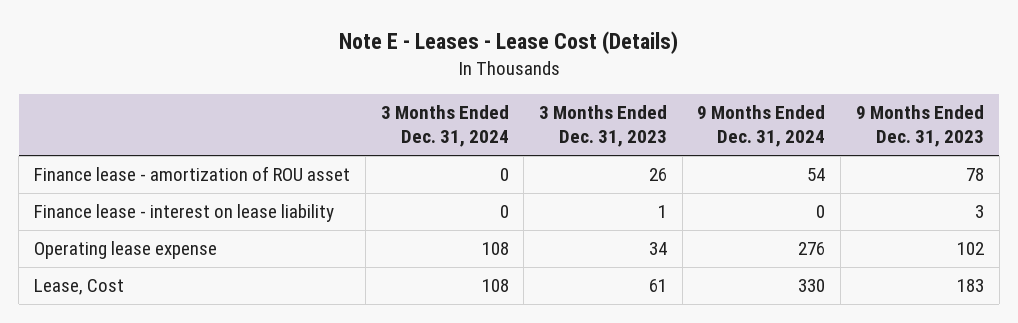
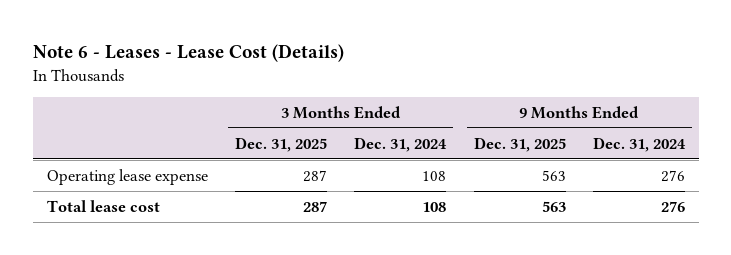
[339,30,679,54] Note E - Leases - Lease Cost (Details) -> [32,44,344,63] Note 6 - Leases - Lease Cost (Details)
[539,105,668,148] 3 Months Ended Dec. 31, 2023 -> none
[855,105,984,148] 9 Months Ended Dec. 31, 2023 -> none
none -> [234,136,327,152] Dec. 31, 2025
none -> [473,136,566,152] Dec. 31, 2025
[34,166,351,182] Finance lease - amortization of ROU asset -> none
[34,204,335,223] Finance lease - interest on lease liability -> none
[34,279,125,296] Lease, Cost -> [46,199,160,212] Total lease cost
[798,279,826,293] 330 -> [660,200,685,212] 276

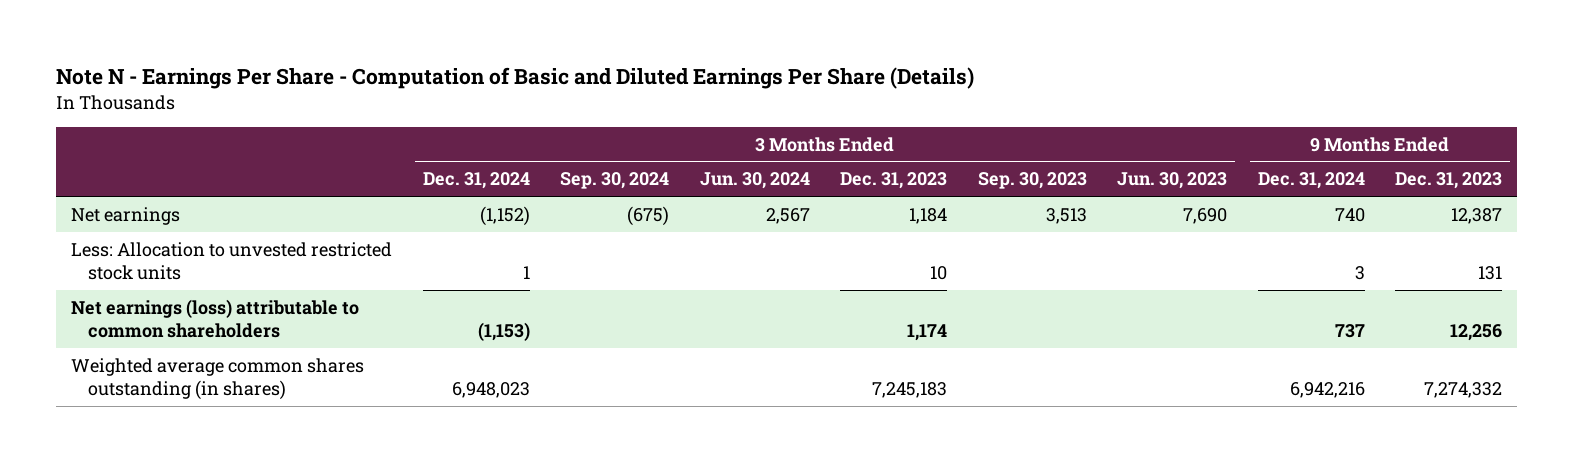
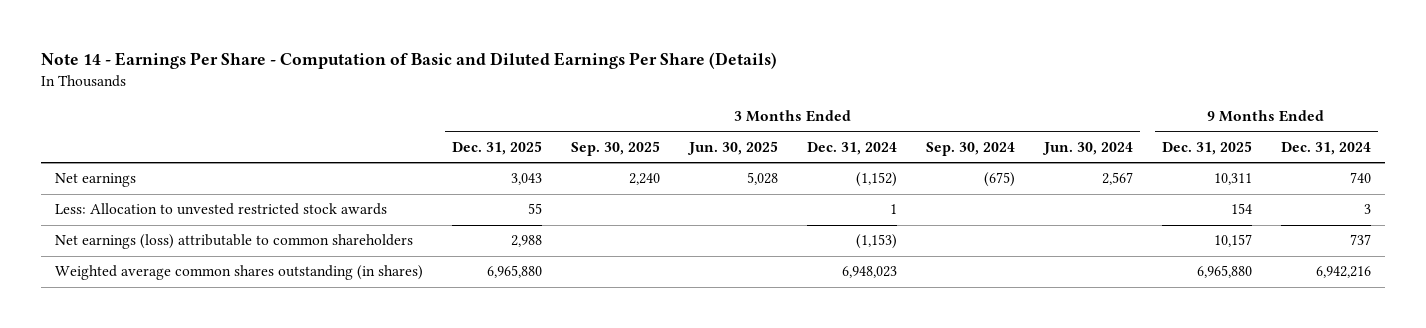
[56,67,975,90] Note N - Earnings Per Share - Computation of Basic and Diluted Earnings Per Share (Details) -> [40,51,777,69] Note 14 - Earnings Per Share - Computation of Basic and Diluted Earnings Per Share (Details)
[840,172,948,190] Dec. 31, 2023 -> none
[977,172,1087,190] Sep. 30, 2023 -> none
[1117,172,1228,190] Jun. 30, 2023 -> none
[1395,172,1503,190] Dec. 31, 2023 -> none
none -> [452,141,543,156] Dec. 31, 2025
none -> [571,141,661,157] Sep. 30, 2025
none -> [687,141,779,156] Jun. 30, 2025
none -> [1161,141,1252,156] Dec. 31, 2025
[71,241,393,280] Less: Allocation to unvested restricted stock units -> [55,203,388,216] Less: Allocation to unvested restricted stock awards

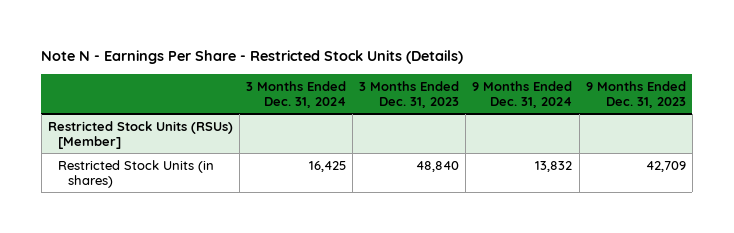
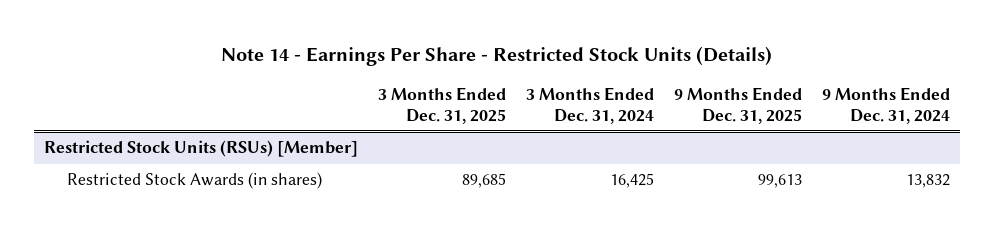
[41,50,464,65] Note N - Earnings Per Share - Restricted Stock Units (Details) -> [220,45,772,66] Note 14 - Earnings Per Share - Restricted Stock Units (Details)
[359,80,460,108] 3 Months Ended Dec. 31, 2023 -> none
[585,80,686,108] 9 Months Ended Dec. 31, 2023 -> none
none -> [377,86,506,124] 3 Months Ended Dec. 31, 2025
none -> [674,86,803,124] 9 Months Ended Dec. 31, 2025
[57,159,214,188] Restricted Stock Units (in shares) -> [67,172,323,190] Restricted Stock Awards (in shares)

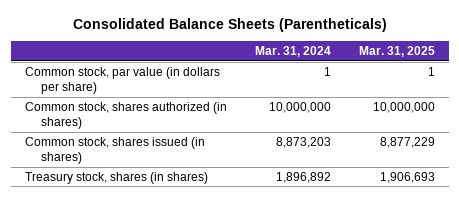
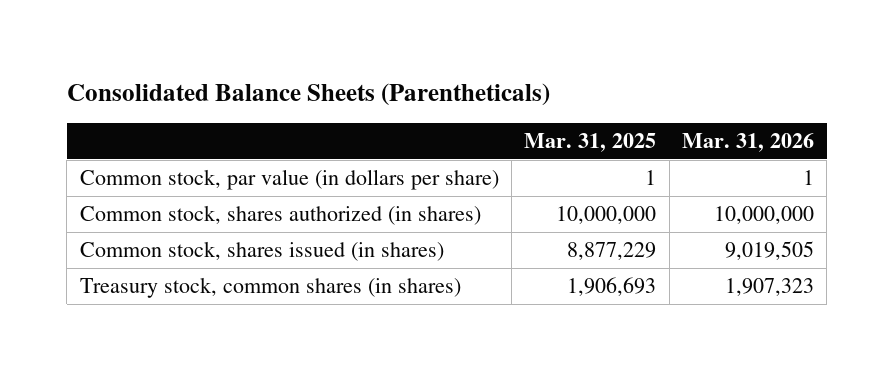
[254,46,331,58] Mar. 31, 2024 -> none
none -> [682,132,815,152] Mar. 31, 2026
[24,171,208,184] Treasury stock, shares (in shares) -> [79,277,461,299] Treasury stock, common shares (in shares)

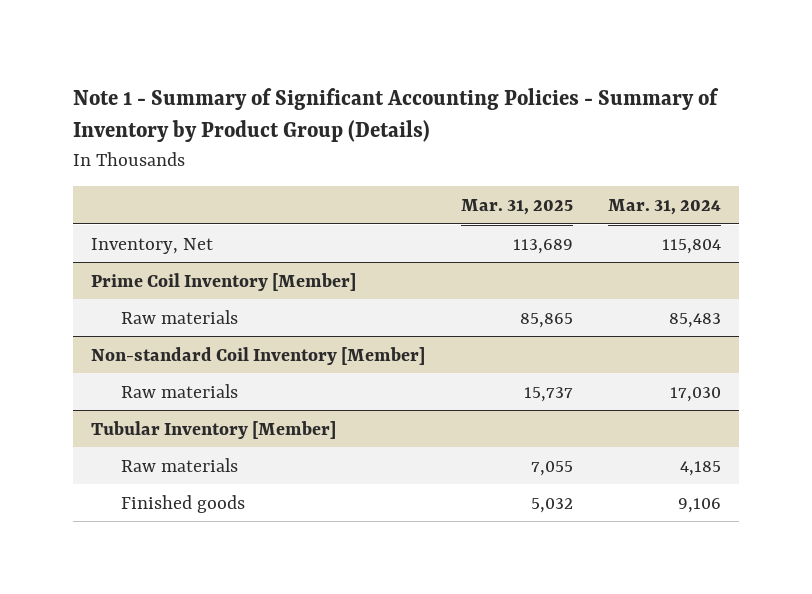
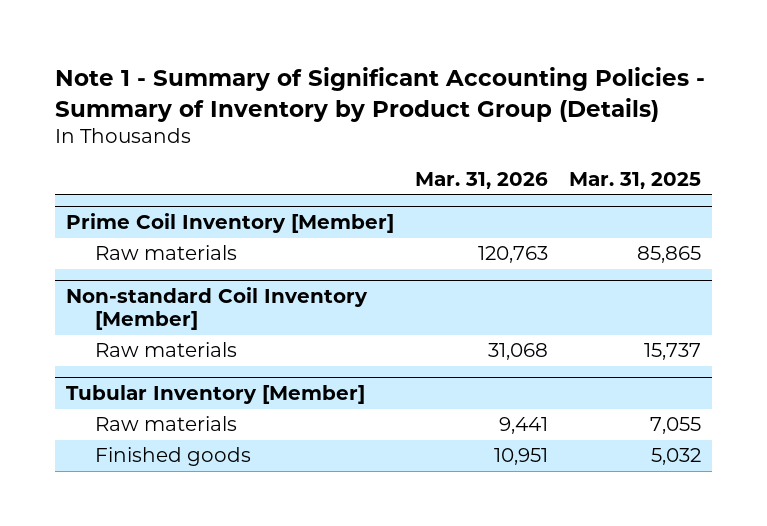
[608,198,722,215] Mar. 31, 2024 -> none
none -> [415,171,549,189] Mar. 31, 2026
[90,237,213,254] Inventory, Net -> none

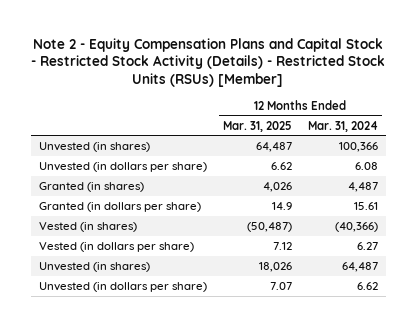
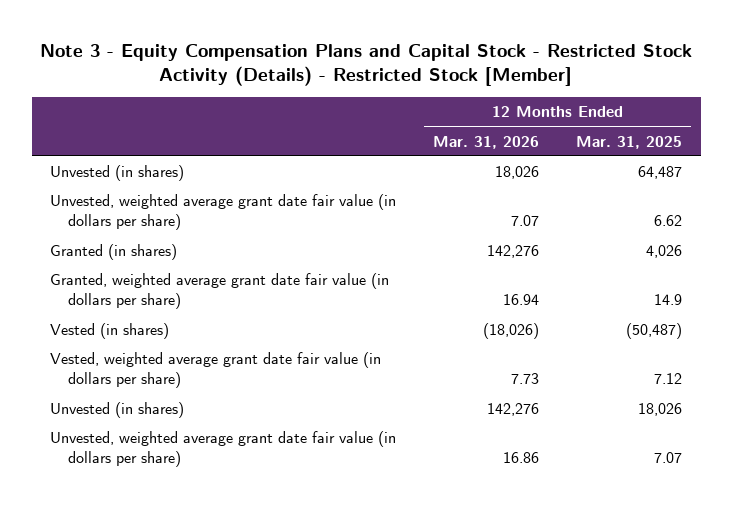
[31,37,386,88] Note 2 - Equity Compensation Plans and Capital Stock - Restricted Stock Activity (Details) - Restricted Stock Units (RSUs) [Member] -> [40,43,693,87] Note 3 - Equity Compensation Plans and Capital Stock - Restricted Stock Activity (Details) - Restricted Stock [Member]
[307,120,378,132] Mar. 31, 2024 -> none
none -> [433,135,540,149] Mar. 31, 2026
[38,161,207,172] Unvested (in dollars per share) -> [50,194,397,231] Unvested, weighted average grant date fair value (in dollars per share)
[38,201,201,212] Granted (in dollars per share) -> [50,273,390,310] Granted, weighted average grant date fair value (in dollars per share)
[38,241,194,252] Vested (in dollars per share) -> [50,352,382,389] Vested, weighted average grant date fair value (in dollars per share)
[38,281,207,292] Unvested (in dollars per share) -> [50,431,397,468] Unvested, weighted average grant date fair value (in dollars per share)

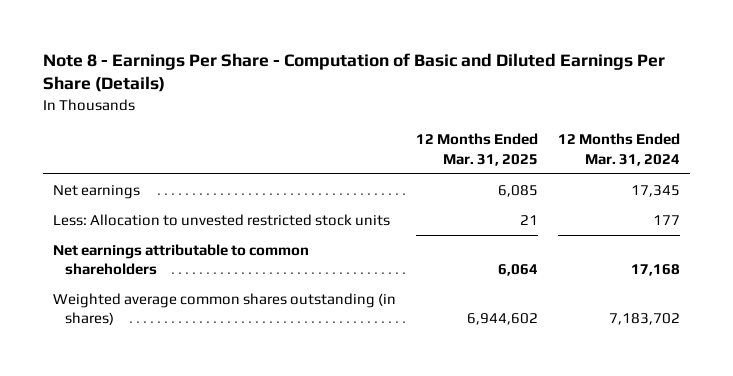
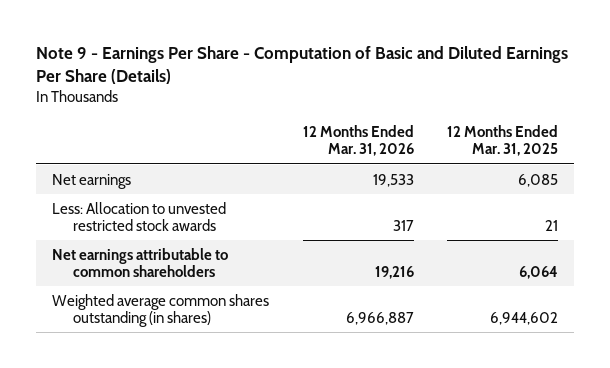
[42,53,665,93] Note 8 - Earnings Per Share - Computation of Basic and Diluted Earnings Per Share (Details) -> [35,45,568,85] Note 9 - Earnings Per Share - Computation of Basic and Diluted Earnings Per Share (Details)
[558,133,681,166] 12 Months Ended Mar. 31, 2024 -> none
none -> [302,124,414,157] 12 Months Ended Mar. 31, 2026
[52,213,390,226] Less: Allocation to unvested restricted stock units -> [52,201,227,232] Less: Allocation to unvested restricted stock awards

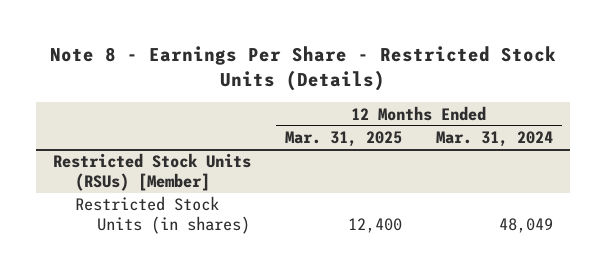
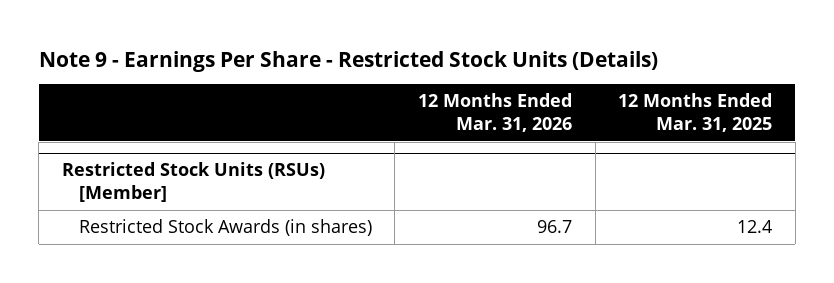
[50,45,557,92] Note 8 - Earnings Per Share - Restricted Stock Units (Details) -> [38,50,658,72] Note 9 - Earnings Per Share - Restricted Stock Units (Details)
[436,131,554,148] Mar. 31, 2024 -> none
none -> [418,93,573,132] 12 Months Ended Mar. 31, 2026
[74,196,251,234] Restricted Stock Units (in shares) -> [78,219,372,237] Restricted Stock Awards (in shares)
[348,217,403,233] 12,400 -> [737,220,773,234] 12.4

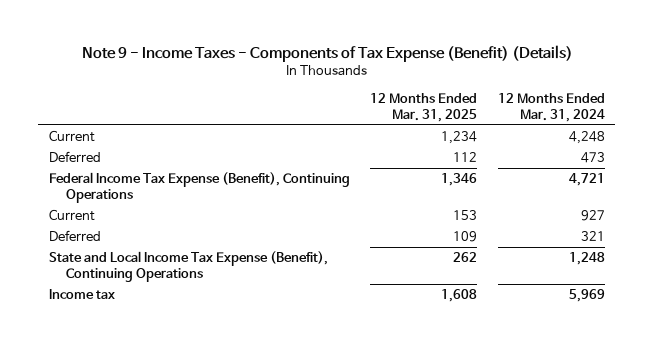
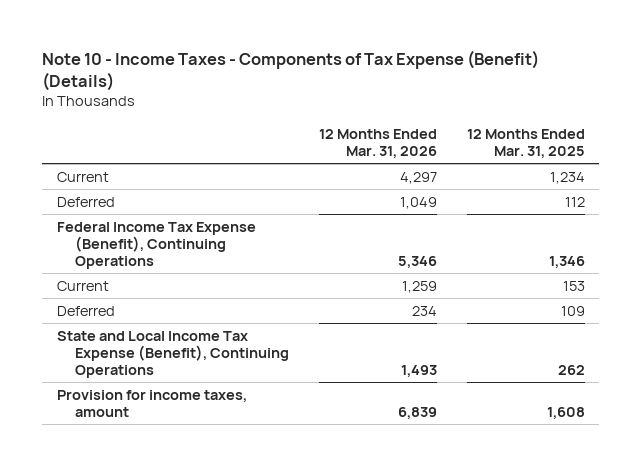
[81,44,573,62] Note 9 - Income Taxes - Components of Tax Expense (Benefit) (Details) -> [42,49,540,91] Note 10 - Income Taxes - Components of Tax Expense (Benefit) (Details)
[498,92,606,122] 12 Months Ended Mar. 31, 2024 -> none
none -> [318,128,437,158] 12 Months Ended Mar. 31, 2026
[48,289,115,300] Income tax -> [57,389,248,417] Provision for income taxes, amount

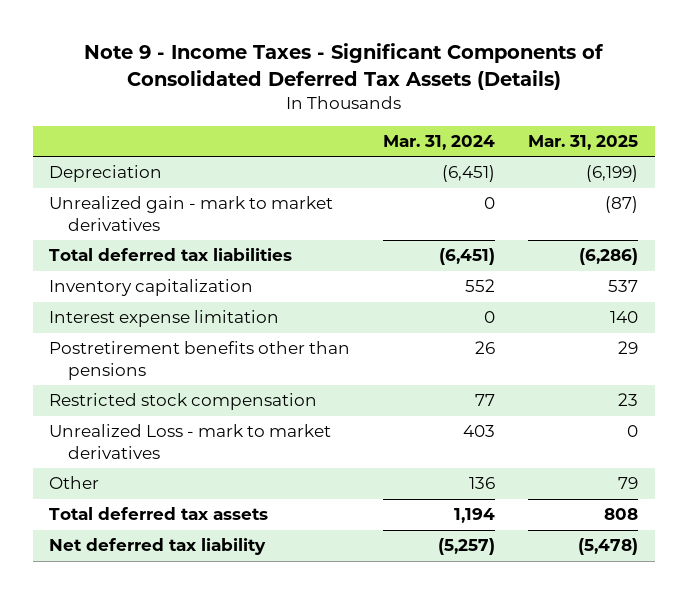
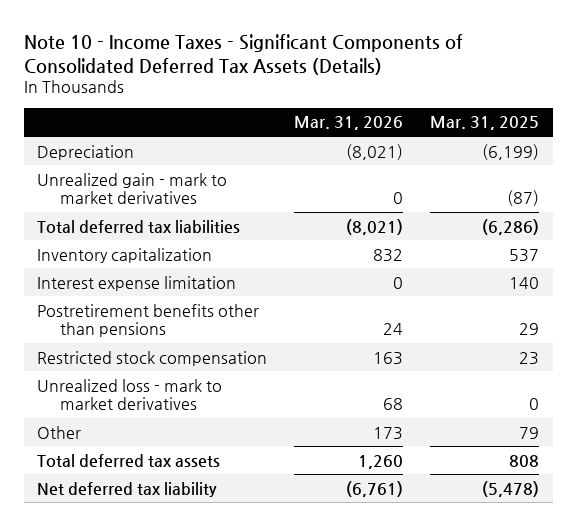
[83,43,604,90] Note 9 - Income Taxes - Significant Components of Consolidated Deferred Tax Assets (Details) -> [24,33,464,75] Note 10 - Income Taxes - Significant Components of Consolidated Deferred Tax Assets (Details)
[383,135,496,151] Mar. 31, 2024 -> none
none -> [294,116,404,131] Mar. 31, 2026
[49,424,332,459] Unrealized Loss - mark to market derivatives -> [37,378,223,410] Unrealized loss - mark to market derivatives

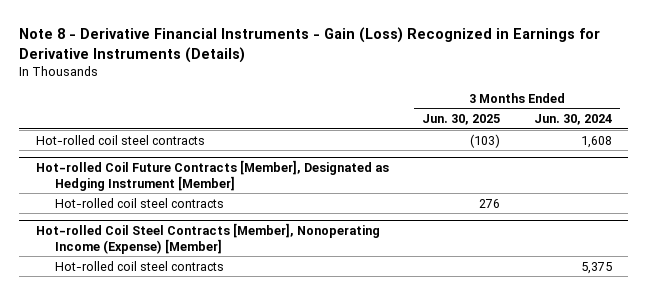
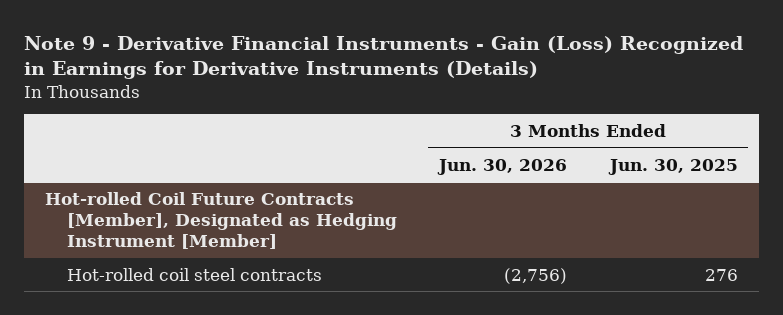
[19,27,601,63] Note 8 - Derivative Financial Instruments - Gain (Loss) Recognized in Earnings for Derivative Instruments (Details) -> [24,35,744,80] Note 9 - Derivative Financial Instruments - Gain (Loss) Recognized in Earnings for Derivative Instruments (Details)
[533,114,612,126] Jun. 30, 2024 -> none
none -> [437,158,568,175] Jun. 30, 2026
[36,134,206,145] Hot-rolled coil steel contracts -> none
[36,223,381,254] Hot-rolled Coil Steel Contracts [Member], Nonoperating Income (Expense) [Member] -> none
[55,260,225,271] Hot-rolled coil steel contracts -> none

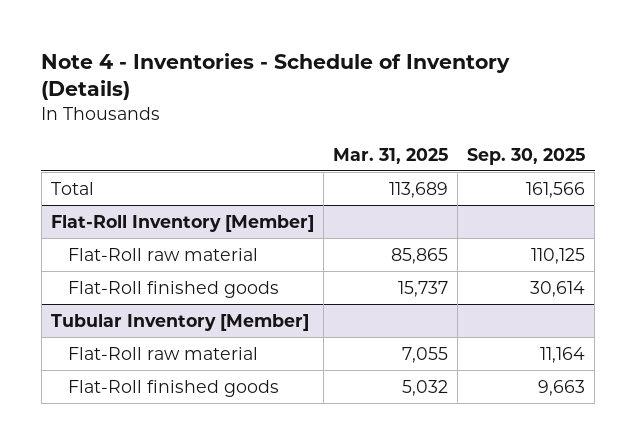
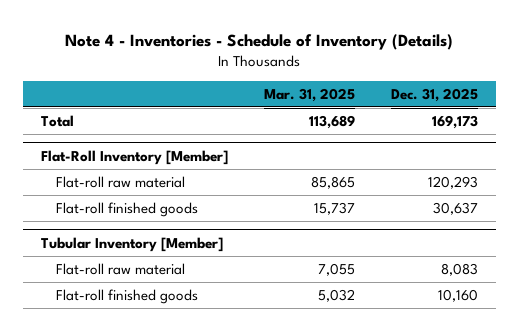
[467,147,586,165] Sep. 30, 2025 -> none
none -> [391,87,479,102] Dec. 31, 2025
[67,247,258,261] Flat-Roll raw material -> [55,175,185,188] Flat-roll raw material
[67,280,279,298] Flat-Roll finished goods -> [55,201,198,217] Flat-roll finished goods
[67,346,258,360] Flat-Roll raw material -> [55,262,185,275] Flat-roll raw material
[67,379,279,397] Flat-Roll finished goods -> [55,288,198,304] Flat-roll finished goods

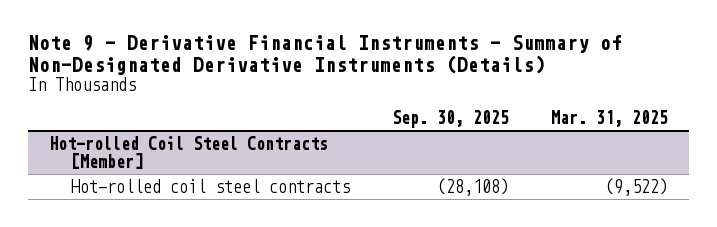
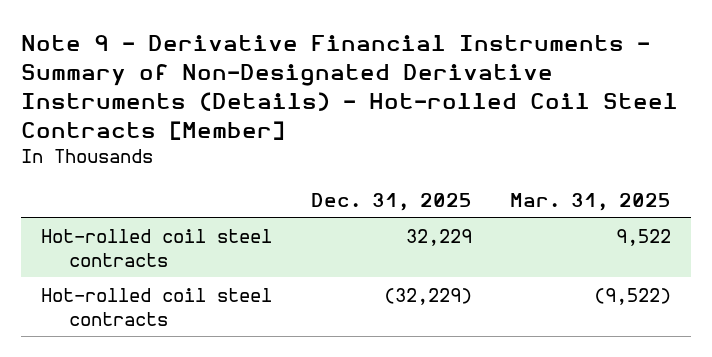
[28,34,623,75] Note 9 - Derivative Financial Instruments - Summary of Non-Designated Derivative Instruments (Details) -> [21,34,679,140] Note 9 - Derivative Financial Instruments - Summary of Non-Designated Derivative Instruments (Details) - Hot-rolled Coil Steel Contracts [Member]
[392,110,510,129] Sep. 30, 2025 -> none
none -> [310,192,472,211] Dec. 31, 2025
[49,136,329,170] Hot-rolled Coil Steel Contracts [Member] -> none
none -> [40,228,272,267] Hot-rolled coil steel contracts

